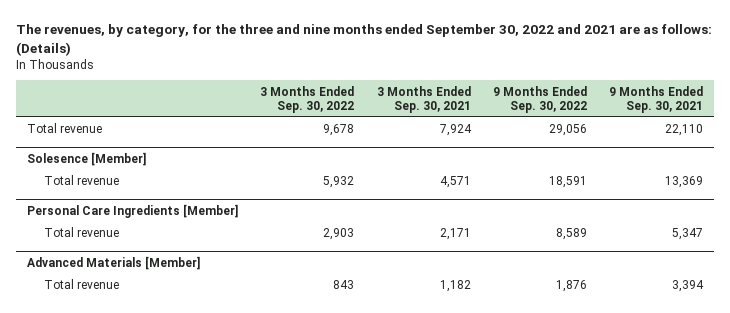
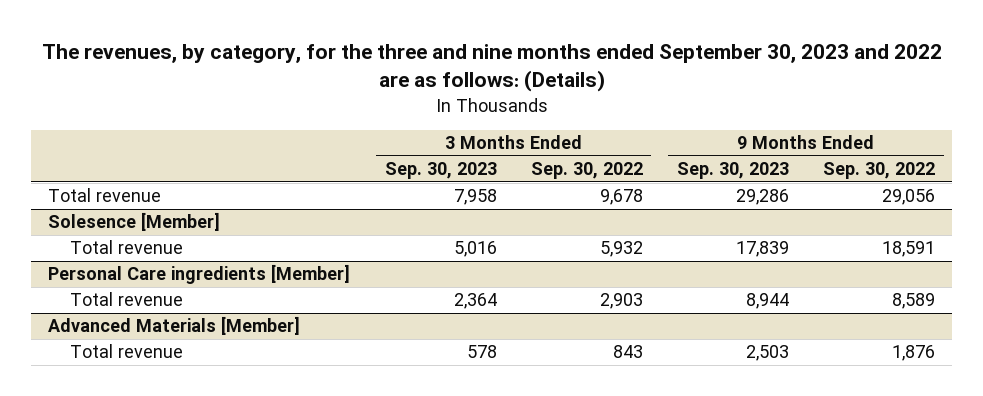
[16,24,713,56] The revenues, by category, for the three and nine months ended September 30, 2022 and 2021 are as follows: (Details) -> [41,44,942,93] The revenues, by category, for the three and nine months ended September 30, 2023 and 2022 are as follows: (Details)
[376,85,471,113] 3 Months Ended Sep. 30, 2021 -> none
[609,85,704,113] 9 Months Ended Sep. 30, 2021 -> none
none -> [384,162,497,180] Sep. 30, 2023
none -> [676,162,789,180] Sep. 30, 2023
[27,204,239,219] Personal Care Ingredients [Member] -> [48,264,351,285] Personal Care ingredients [Member]

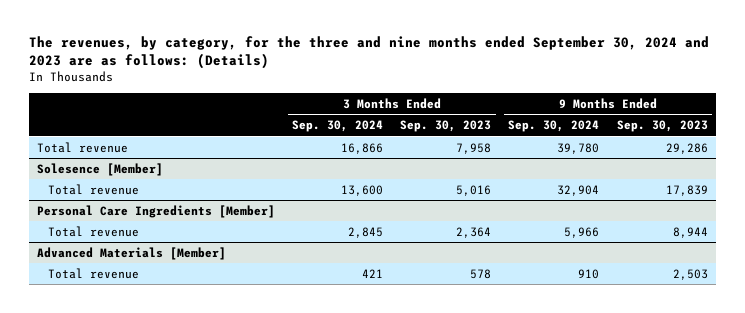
[41,44,942,93] The revenues, by category, for the three and nine months ended September 30, 2023 and 2022 are as follows: (Details) -> [28,36,709,70] The revenues, by category, for the three and nine months ended September 30, 2024 and 2023 are as follows: (Details)
[530,162,643,180] Sep. 30, 2022 -> none
[823,162,936,180] Sep. 30, 2022 -> none
none -> [292,120,384,133] Sep. 30, 2024
none -> [508,120,600,133] Sep. 30, 2024
[48,264,351,285] Personal Care ingredients [Member] -> [37,204,276,218] Personal Care Ingredients [Member]

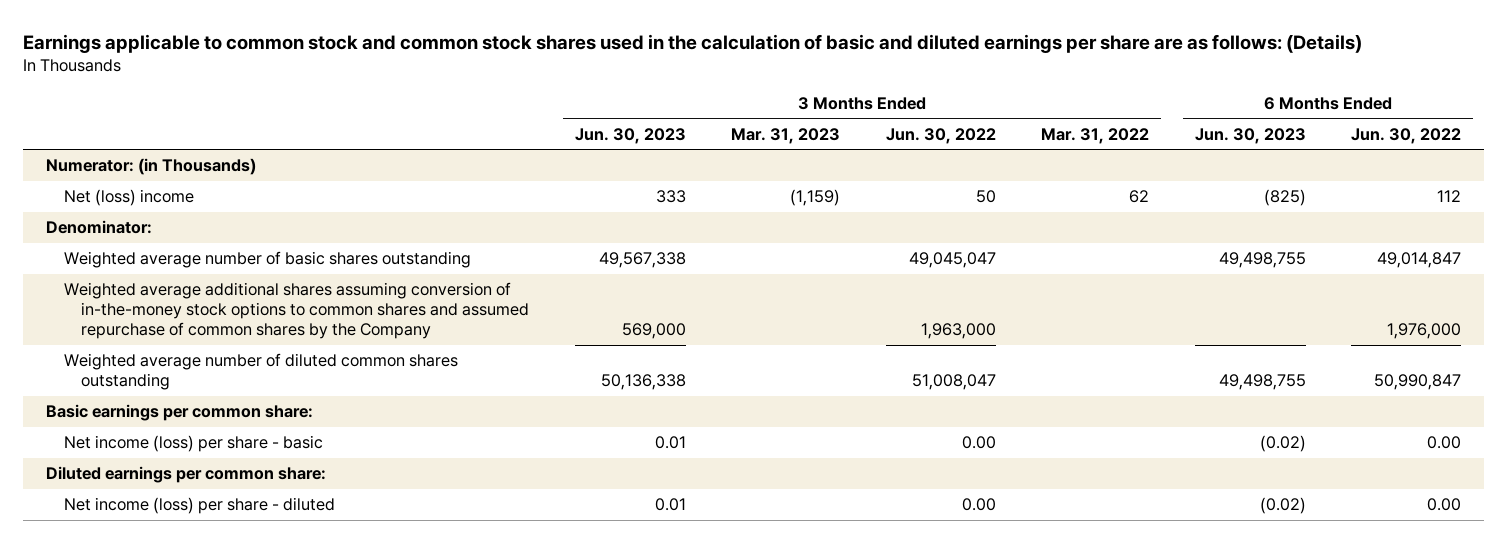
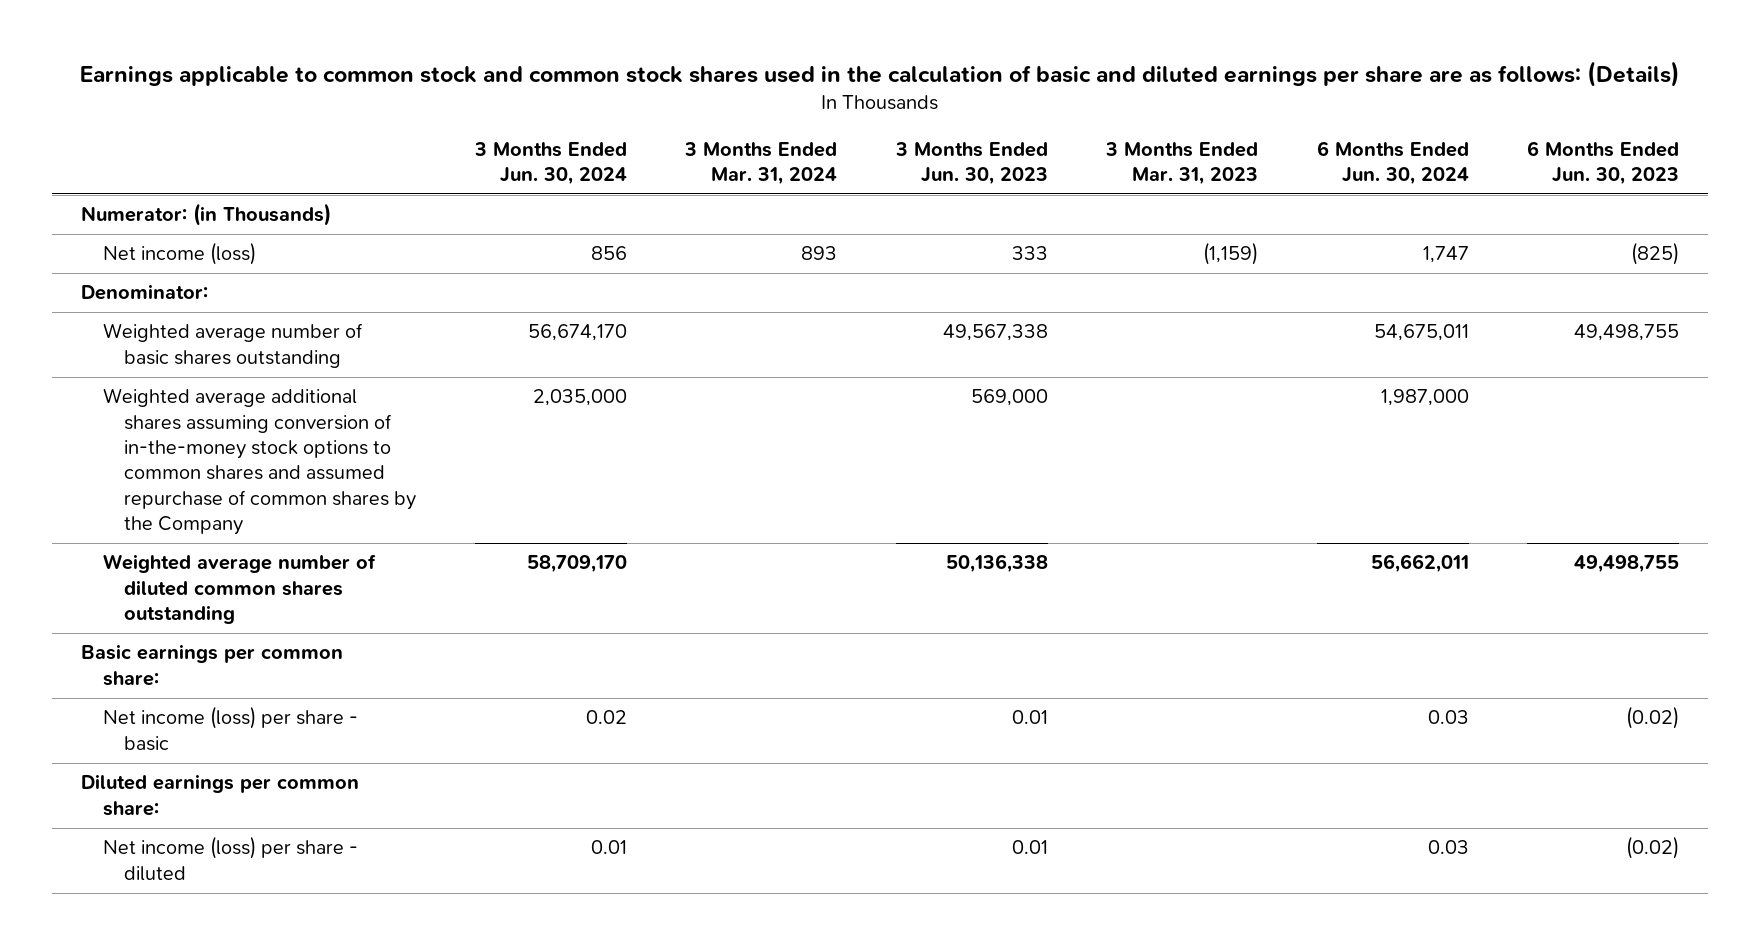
[885,127,996,144] Jun. 30, 2022 -> none
[1041,127,1150,144] Mar. 31, 2022 -> none
[1351,127,1462,144] Jun. 30, 2022 -> none
none -> [473,141,627,185] 3 Months Ended Jun. 30, 2024
none -> [684,141,838,185] 3 Months Ended Mar. 31, 2024
none -> [1316,140,1469,185] 6 Months Ended Jun. 30, 2024
[63,189,194,207] Net (loss) income -> [102,242,256,266] Net income (loss)

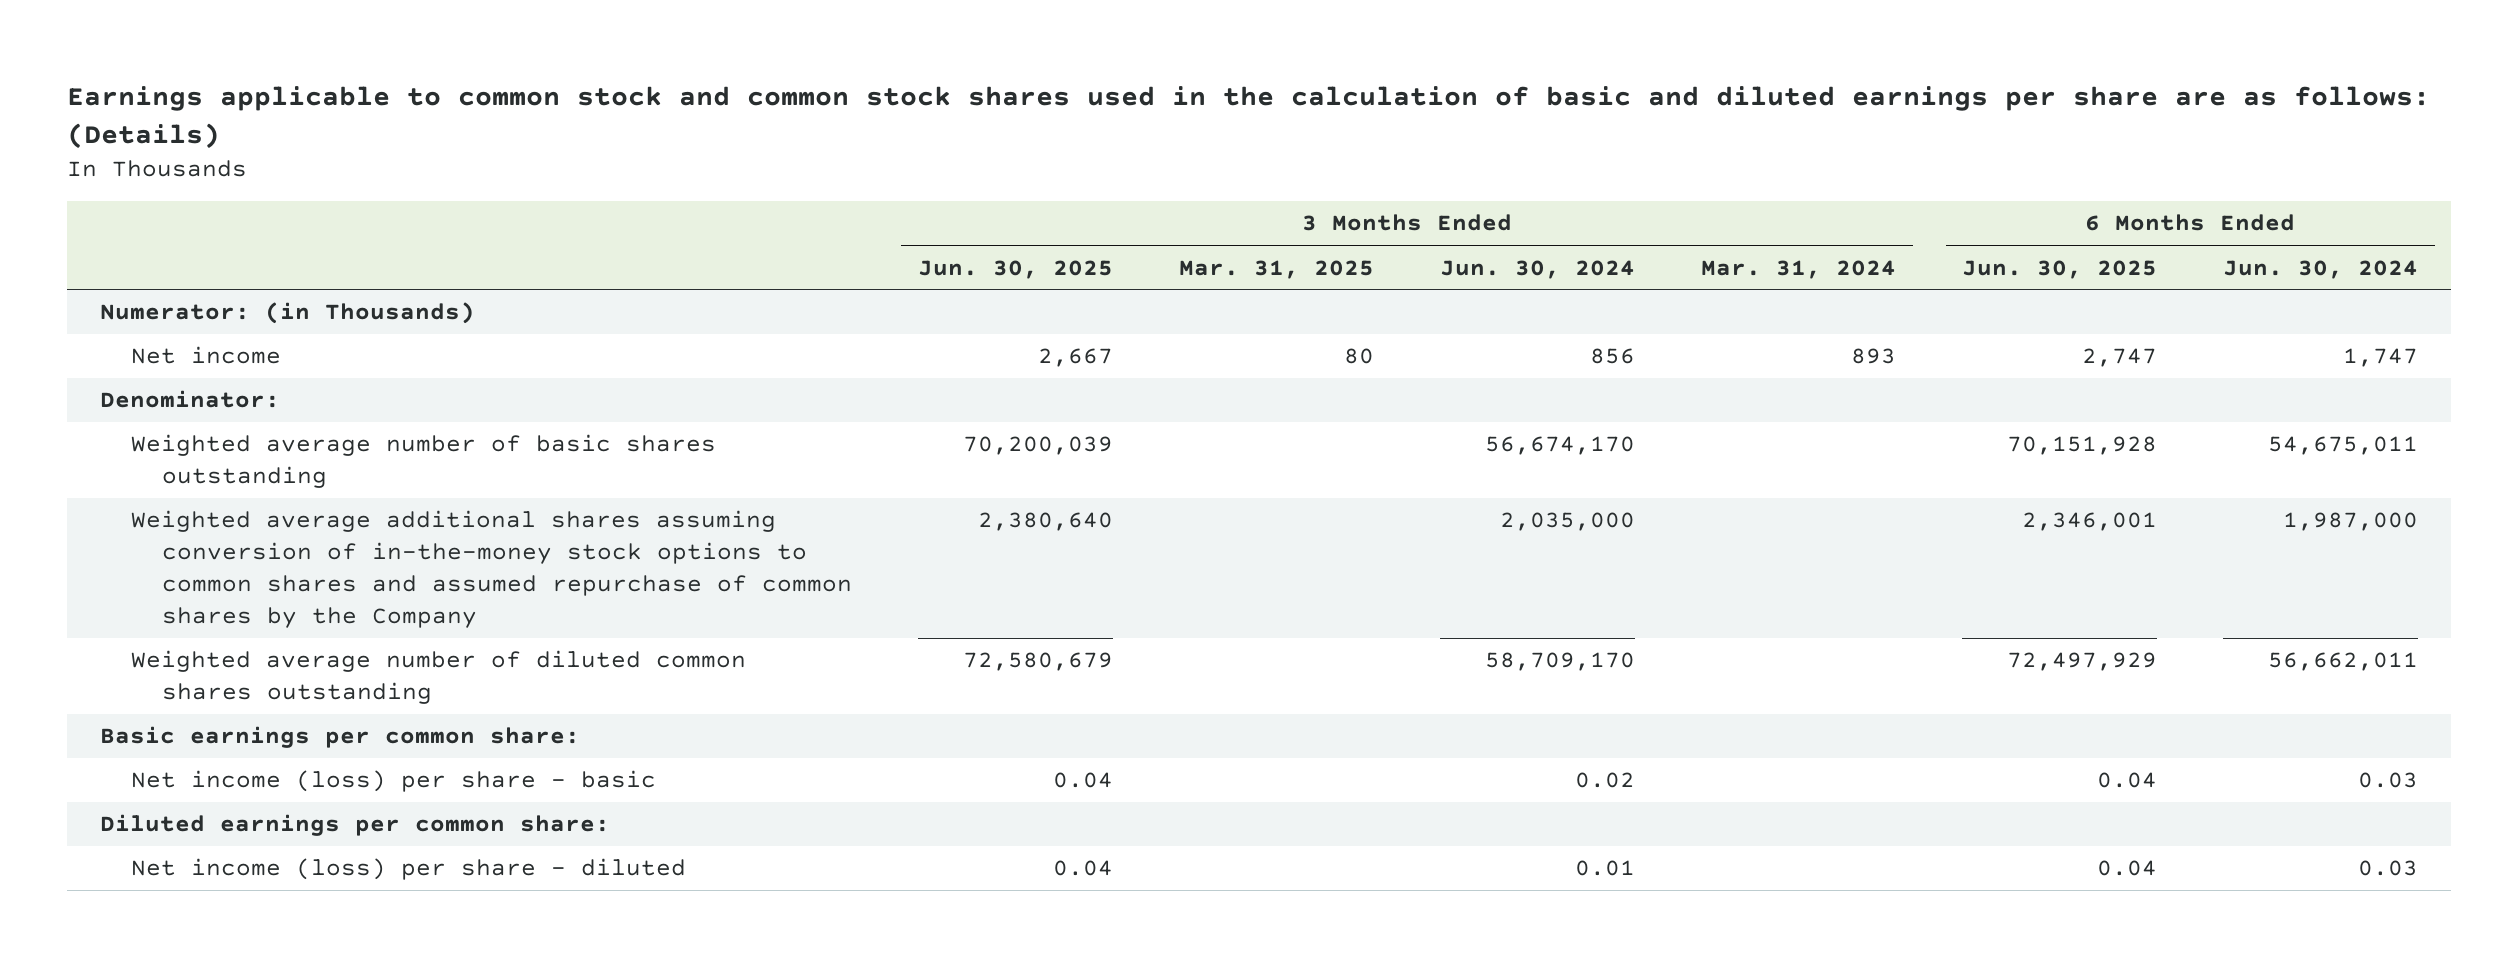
[894,141,1048,185] 3 Months Ended Jun. 30, 2023 -> none
[1105,141,1259,185] 3 Months Ended Mar. 31, 2023 -> none
[1527,140,1680,185] 6 Months Ended Jun. 30, 2023 -> none
none -> [917,259,1113,279] Jun. 30, 2025
none -> [1178,259,1374,279] Mar. 31, 2025
none -> [1962,259,2158,279] Jun. 30, 2025
[102,242,256,266] Net income (loss) -> [130,346,281,365] Net income

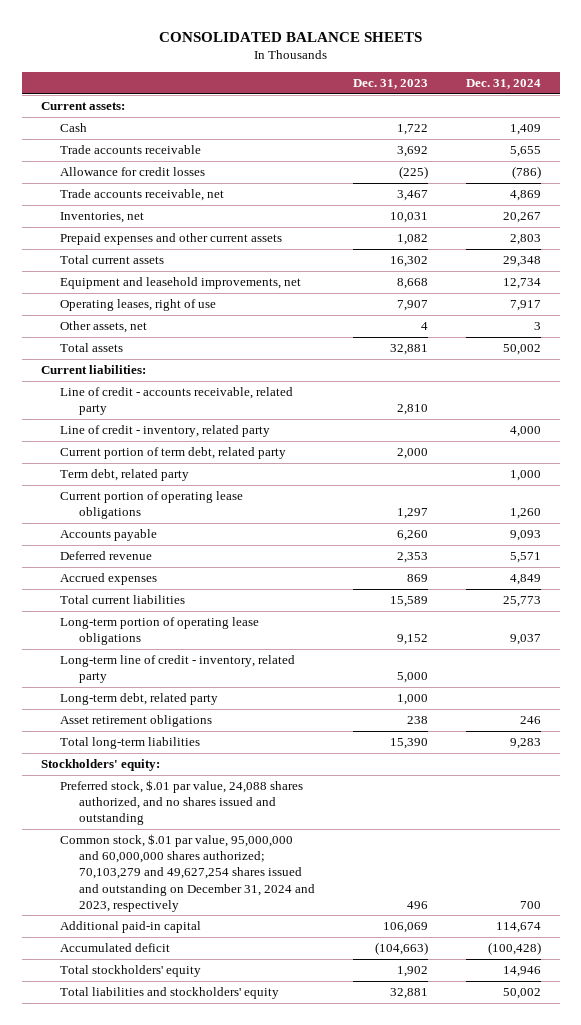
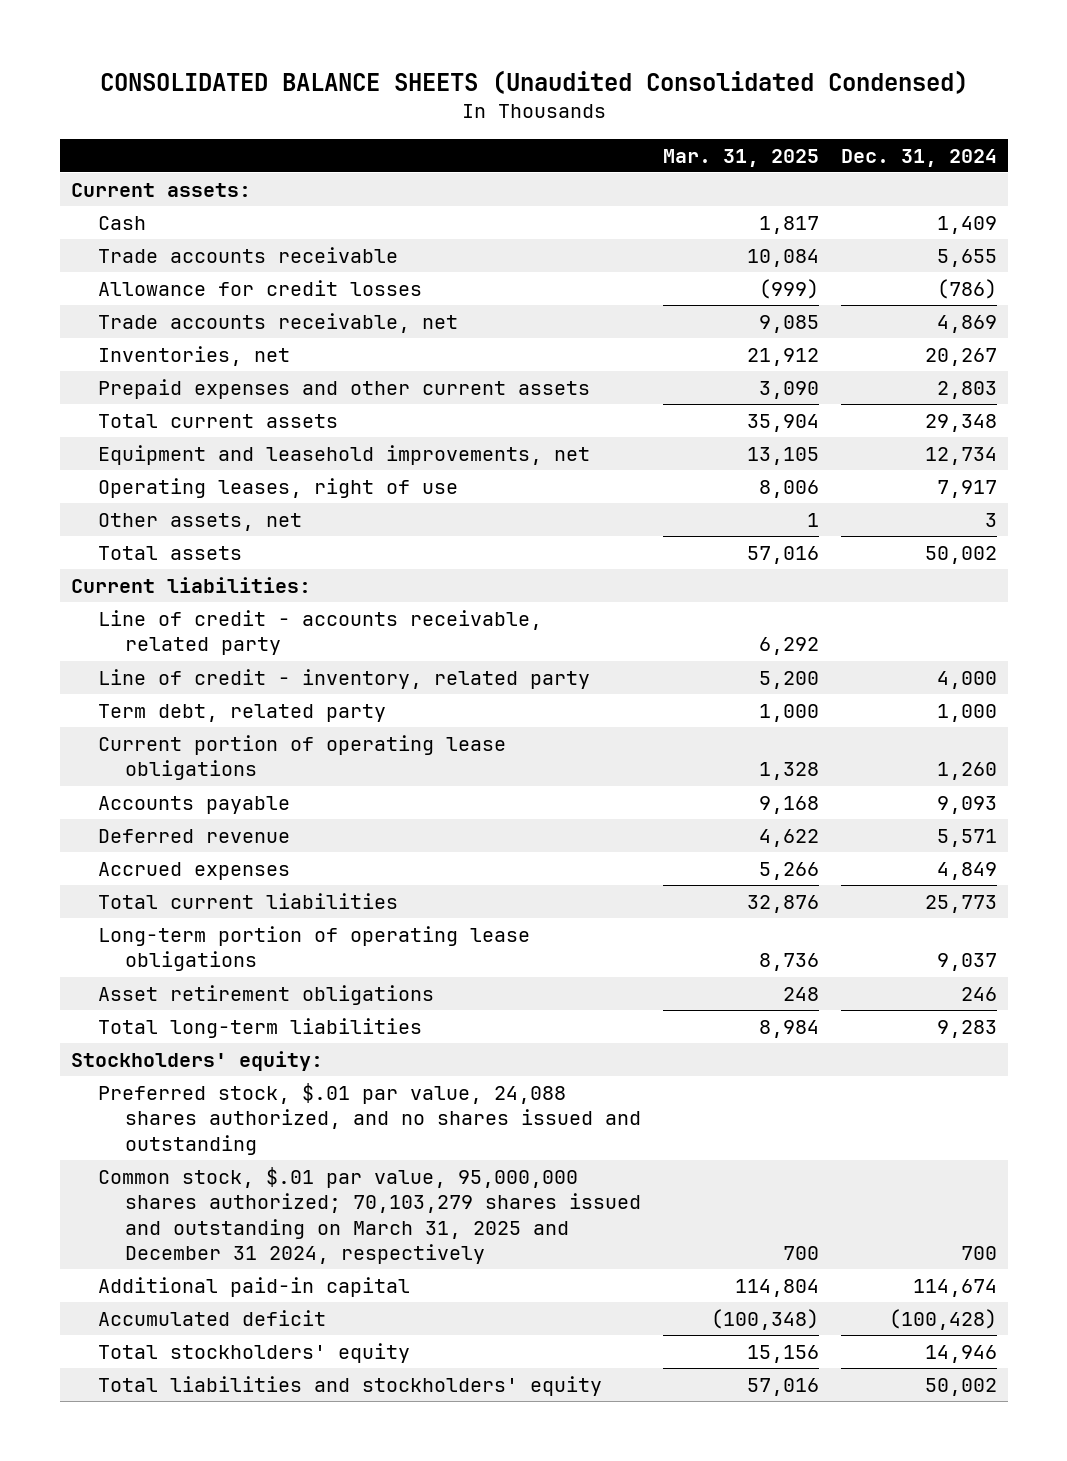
[158,31,422,42] CONSOLIDATED BALANCE SHEETS -> [99,70,968,95] CONSOLIDATED BALANCE SHEETS (Unaudited Consolidated Condensed)
[352,79,428,90] Dec. 31, 2023 -> none
none -> [662,148,819,167] Mar. 31, 2025
[59,446,286,459] Current portion of term debt, related party -> none
[59,654,295,684] Long-term line of credit - inventory, related party -> none
[59,692,218,705] Long-term debt, related party -> none
[59,833,315,912] Common stock, $.01 par value, 95,000,000 and 60,000,000 shares authorized; 70,103,279 and 49,627,254 shares issued and outstanding on December 31, 2024 and 2023, respectively -> [97,1166,641,1265] Common stock, $.01 par value, 95,000,000 shares authorized; 70,103,279 shares issued and outstanding on March 31, 2025 and December 31 2024, respectively

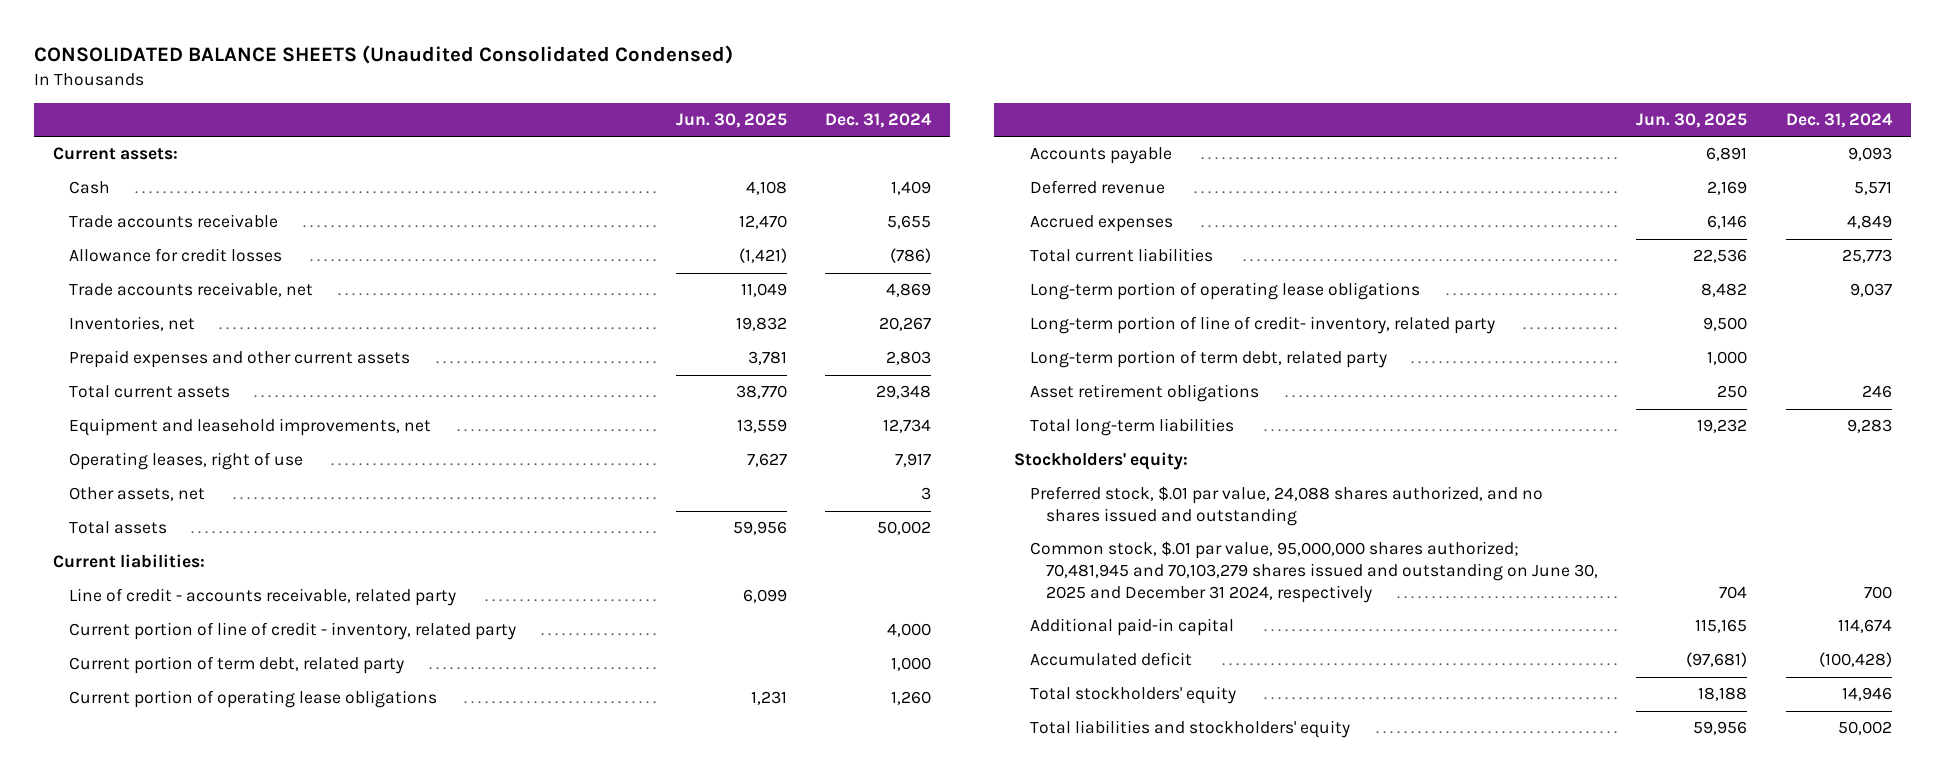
[662,148,819,167] Mar. 31, 2025 -> none
none -> [675,113,787,129] Jun. 30, 2025
[97,668,590,689] Line of credit - inventory, related party -> [69,622,517,641] Current portion of line of credit - inventory, related party
[97,703,386,722] Term debt, related party -> [69,656,405,675] Current portion of term debt, related party
none -> [1029,316,1495,335] Long-term portion of line of credit- inventory, related party
none -> [1029,350,1387,369] Long-term portion of term debt, related party
[97,1166,641,1265] Common stock, $.01 par value, 95,000,000 shares authorized; 70,103,279 shares issued and outstanding on March 31, 2025 and December 31 2024, respectively -> [1029,541,1598,603] Common stock, $.01 par value, 95,000,000 shares authorized; 70,481,945 and 70,103,279 shares issued and outstanding on June 30, 2025 and December 31 2024, respectively

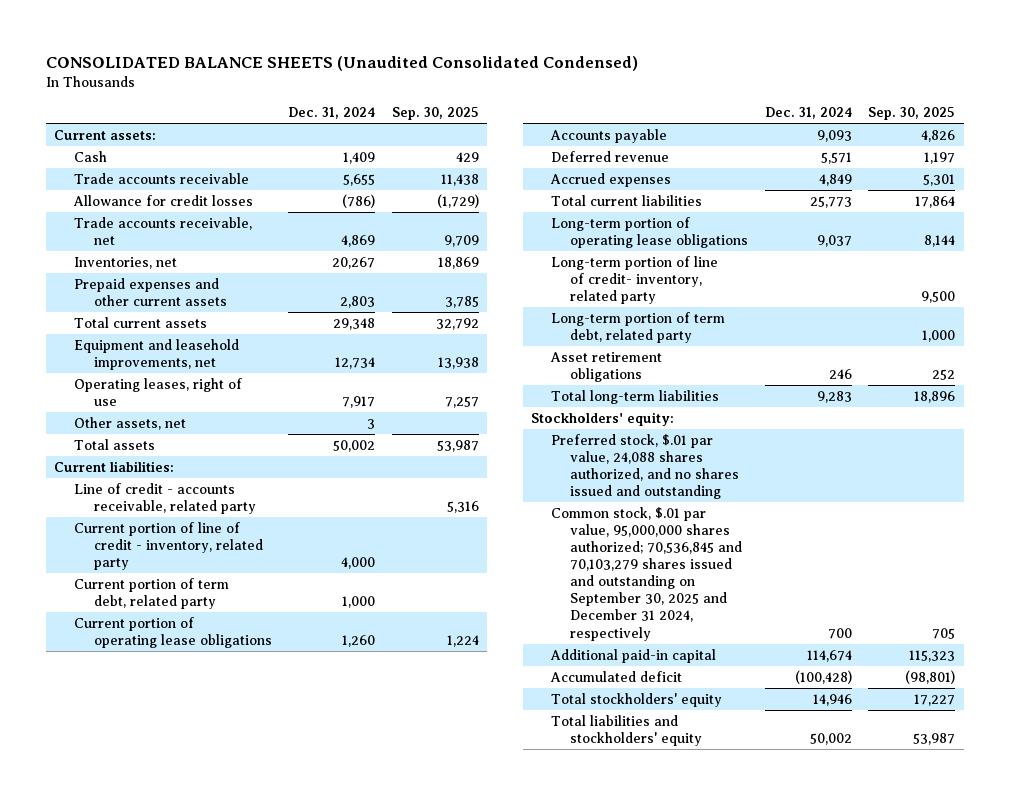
[675,113,787,129] Jun. 30, 2025 -> none
none -> [391,107,479,121] Sep. 30, 2025
[1029,541,1598,603] Common stock, $.01 par value, 95,000,000 shares authorized; 70,481,945 and 70,103,279 shares issued and outstanding on June 30, 2025 and December 31 2024, respectively -> [550,506,743,641] Common stock, $.01 par value, 95,000,000 shares authorized; 70,536,845 and 70,103,279 shares issued and outstanding on September 30, 2025 and December 31 2024, respectively

